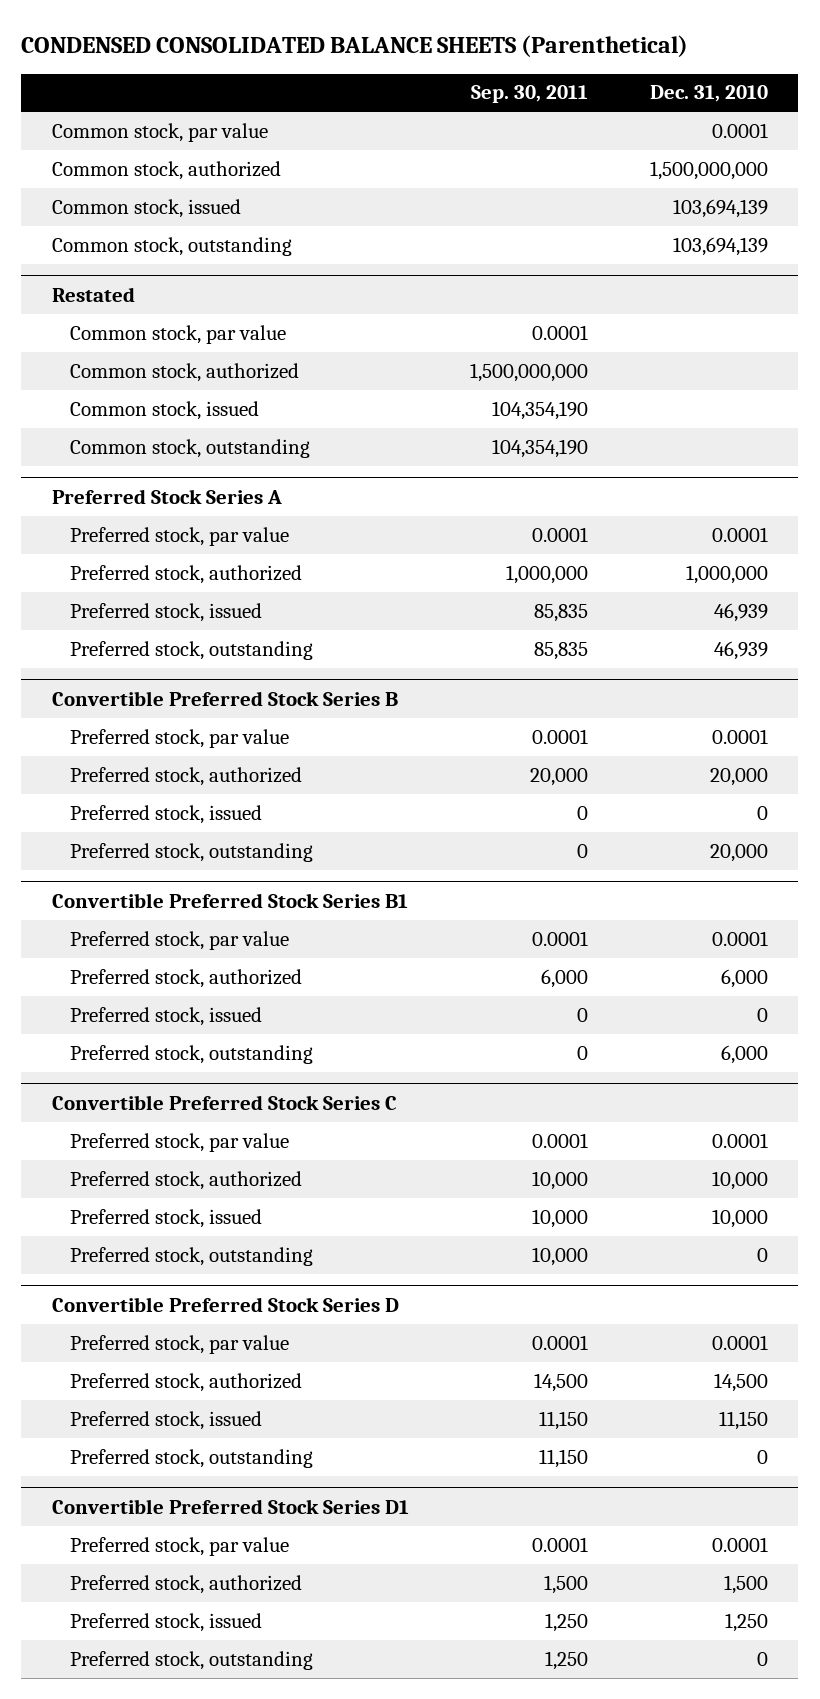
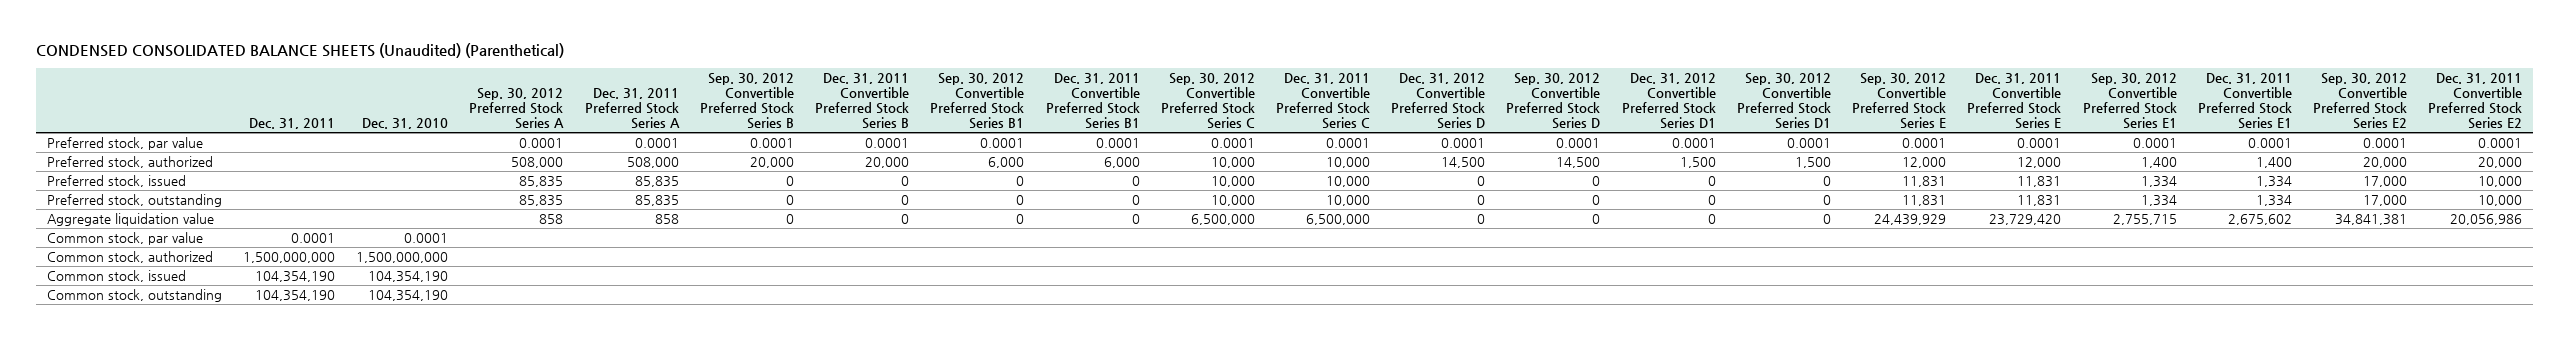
[21,35,689,58] CONDENSED CONSOLIDATED BALANCE SHEETS (Parenthetical) -> [35,43,564,59] CONDENSED CONSOLIDATED BALANCE SHEETS (Unaudited) (Parenthetical)
[471,85,589,104] Sep. 30, 2011 -> none
none -> [248,117,335,129] Dec. 31, 2011
none -> [469,87,565,129] Sep. 30, 2012 Preferred Stock Series A
none -> [584,87,680,129] Dec. 31, 2011 Preferred Stock Series A
none -> [699,72,794,129] Sep. 30, 2012 Convertible Preferred Stock Series B
none -> [815,72,910,129] Dec. 31, 2011 Convertible Preferred Stock Series B
none -> [930,72,1025,129] Sep. 30, 2012 Convertible Preferred Stock Series B1
none -> [1045,72,1140,129] Dec. 31, 2011 Convertible Preferred Stock Series B1
none -> [1160,72,1255,129] Sep. 30, 2012 Convertible Preferred Stock Series C
none -> [1276,72,1371,129] Dec. 31, 2011 Convertible Preferred Stock Series C
none -> [1391,72,1486,129] Dec. 31, 2012 Convertible Preferred Stock Series D
none -> [1506,72,1601,129] Sep. 30, 2012 Convertible Preferred Stock Series D
none -> [1621,72,1716,129] Dec. 31, 2012 Convertible Preferred Stock Series D1
none -> [1736,72,1831,129] Sep. 30, 2012 Convertible Preferred Stock Series D1
none -> [1852,72,1947,129] Sep. 30, 2012 Convertible Preferred Stock Series E
none -> [1967,72,2062,129] Dec. 31, 2011 Convertible Preferred Stock Series E
none -> [2082,72,2177,129] Sep. 30, 2012 Convertible Preferred Stock Series E1
none -> [2197,72,2292,129] Dec. 31, 2011 Convertible Preferred Stock Series E1
none -> [2313,72,2408,129] Sep. 30, 2012 Convertible Preferred Stock Series E2
none -> [2428,72,2523,129] Dec. 31, 2011 Convertible Preferred Stock Series E2
none -> [46,137,203,151] Preferred stock, par value
none -> [46,156,213,169] Preferred stock, authorized
none -> [46,175,186,188] Preferred stock, issued
none -> [46,194,222,208] Preferred stock, outstanding
none -> [46,213,214,227] Aggregate liquidation value
[51,286,135,302] Restated -> none
[70,324,287,344] Common stock, par value -> none
[70,362,300,382] Common stock, authorized -> none
[70,400,260,420] Common stock, issued -> none
[70,438,311,458] Common stock, outstanding -> none
[51,488,282,504] Preferred Stock Series A -> none
[70,526,290,546] Preferred stock, par value -> none
[70,564,303,584] Preferred stock, authorized -> none
[70,602,263,622] Preferred stock, issued -> none
[70,640,314,660] Preferred stock, outstanding -> none
[51,690,398,706] Convertible Preferred Stock Series B -> none
[70,728,290,748] Preferred stock, par value -> none
[70,766,303,786] Preferred stock, authorized -> none
[70,804,263,824] Preferred stock, issued -> none
[70,842,314,862] Preferred stock, outstanding -> none
[51,892,408,908] Convertible Preferred Stock Series B1 -> none
[70,930,290,950] Preferred stock, par value -> none
[70,968,303,988] Preferred stock, authorized -> none
[70,1006,263,1026] Preferred stock, issued -> none
[70,1044,314,1064] Preferred stock, outstanding -> none
[51,1094,397,1110] Convertible Preferred Stock Series C -> none
[70,1132,290,1152] Preferred stock, par value -> none
[70,1170,303,1190] Preferred stock, authorized -> none
[70,1208,263,1228] Preferred stock, issued -> none
[70,1246,314,1266] Preferred stock, outstanding -> none
[51,1296,399,1312] Convertible Preferred Stock Series D -> none
[70,1334,290,1354] Preferred stock, par value -> none
[70,1372,303,1392] Preferred stock, authorized -> none
[70,1410,263,1430] Preferred stock, issued -> none
[70,1448,314,1468] Preferred stock, outstanding -> none
[51,1498,409,1514] Convertible Preferred Stock Series D1 -> none
[70,1536,290,1556] Preferred stock, par value -> none
[70,1574,303,1594] Preferred stock, authorized -> none
[70,1612,263,1632] Preferred stock, issued -> none
[70,1650,314,1670] Preferred stock, outstanding -> none
[672,198,768,218] 103,694,139 -> [368,271,449,283] 104,354,190
[672,236,768,256] 103,694,139 -> [368,290,449,302] 104,354,190

